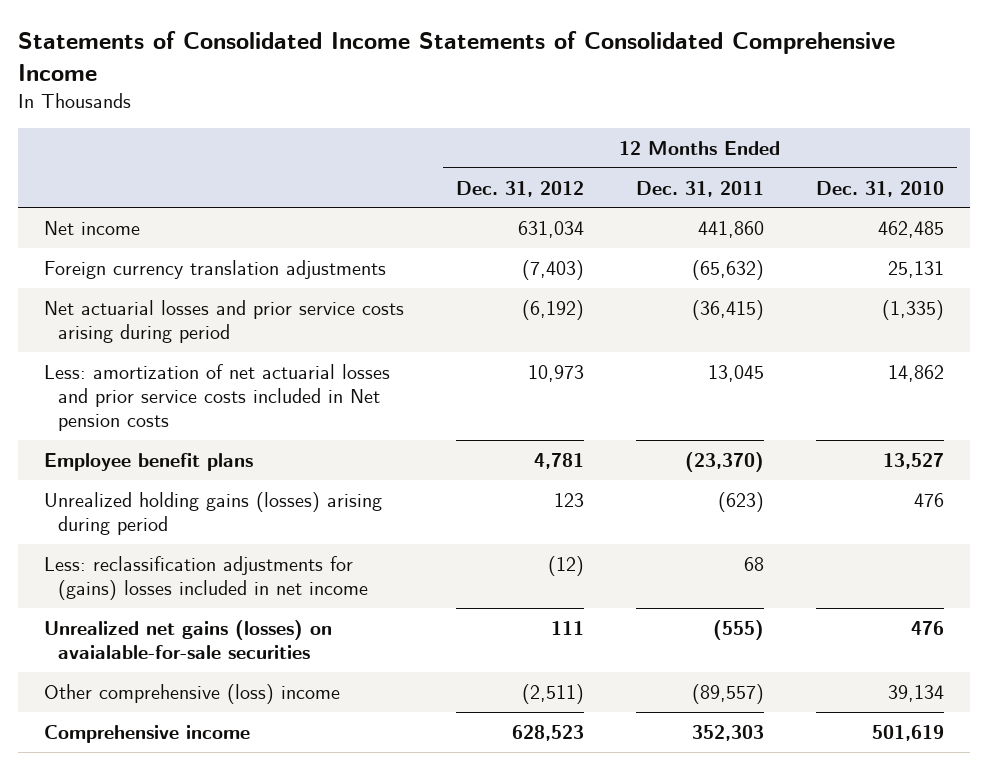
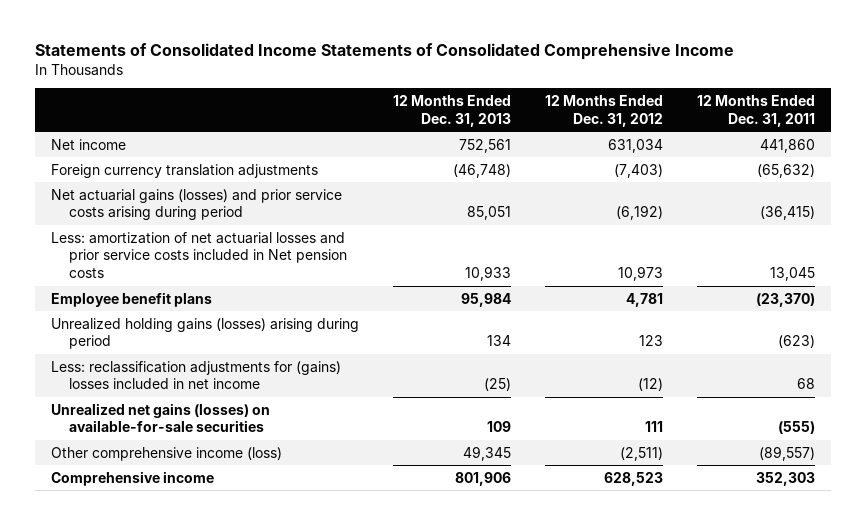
[816,180,945,197] Dec. 31, 2010 -> none
none -> [393,95,512,127] 12 Months Ended Dec. 31, 2013
[43,299,404,343] Net actuarial losses and prior service costs arising during period -> [51,188,343,221] Net actuarial gains (losses) and prior service costs arising during period
[43,619,332,659] Unrealized net gains (losses) on avaialable-for-sale securities -> [51,402,271,433] Unrealized net gains (losses) on available-for-sale securities
[43,683,340,704] Other comprehensive (loss) income -> [51,446,283,461] Other comprehensive income (loss)

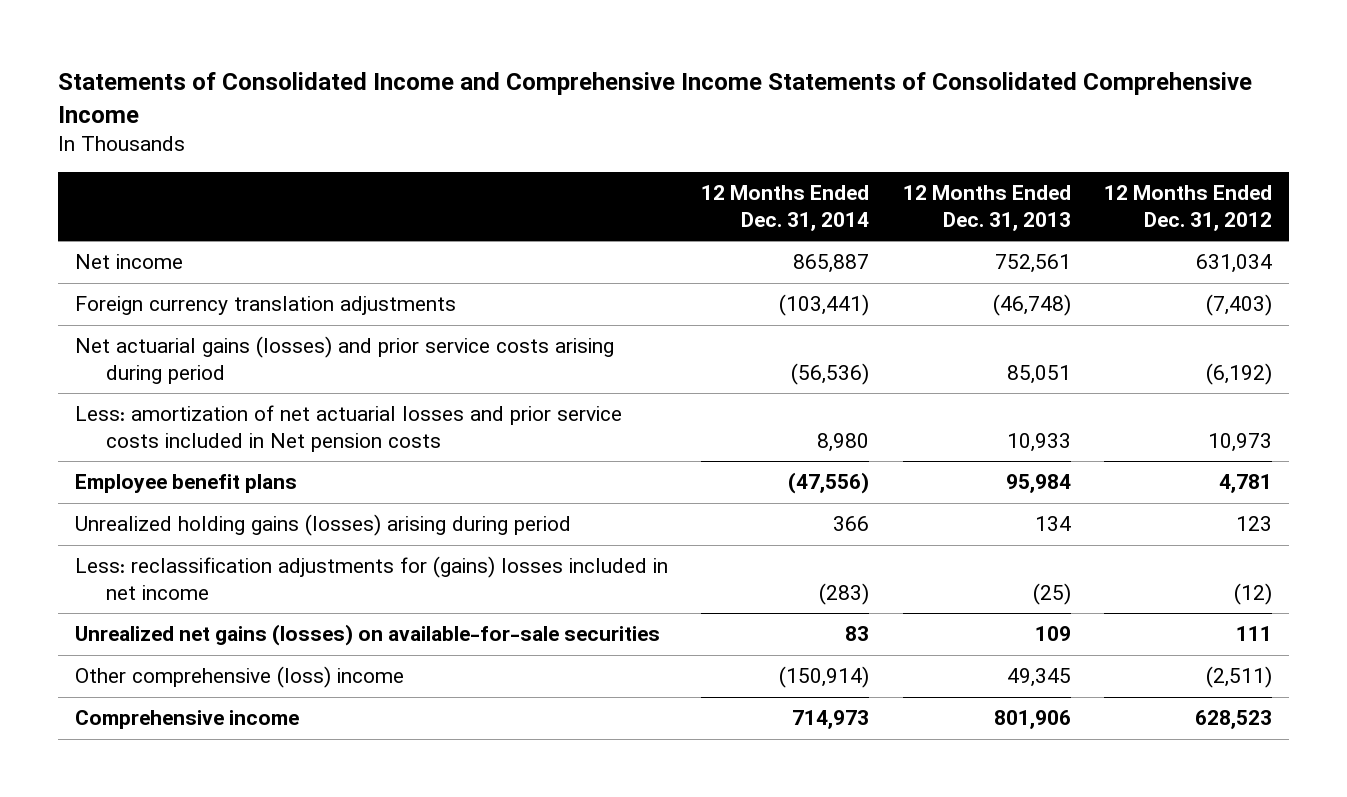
[34,43,734,61] Statements of Consolidated Income Statements of Consolidated Comprehensive Income -> [57,72,1252,123] Statements of Consolidated Income and Comprehensive Income Statements of Consolidated Comprehensive Income
[696,95,815,127] 12 Months Ended Dec. 31, 2011 -> none
none -> [701,185,870,231] 12 Months Ended Dec. 31, 2014
[51,446,283,461] Other comprehensive income (loss) -> [74,666,404,689] Other comprehensive (loss) income

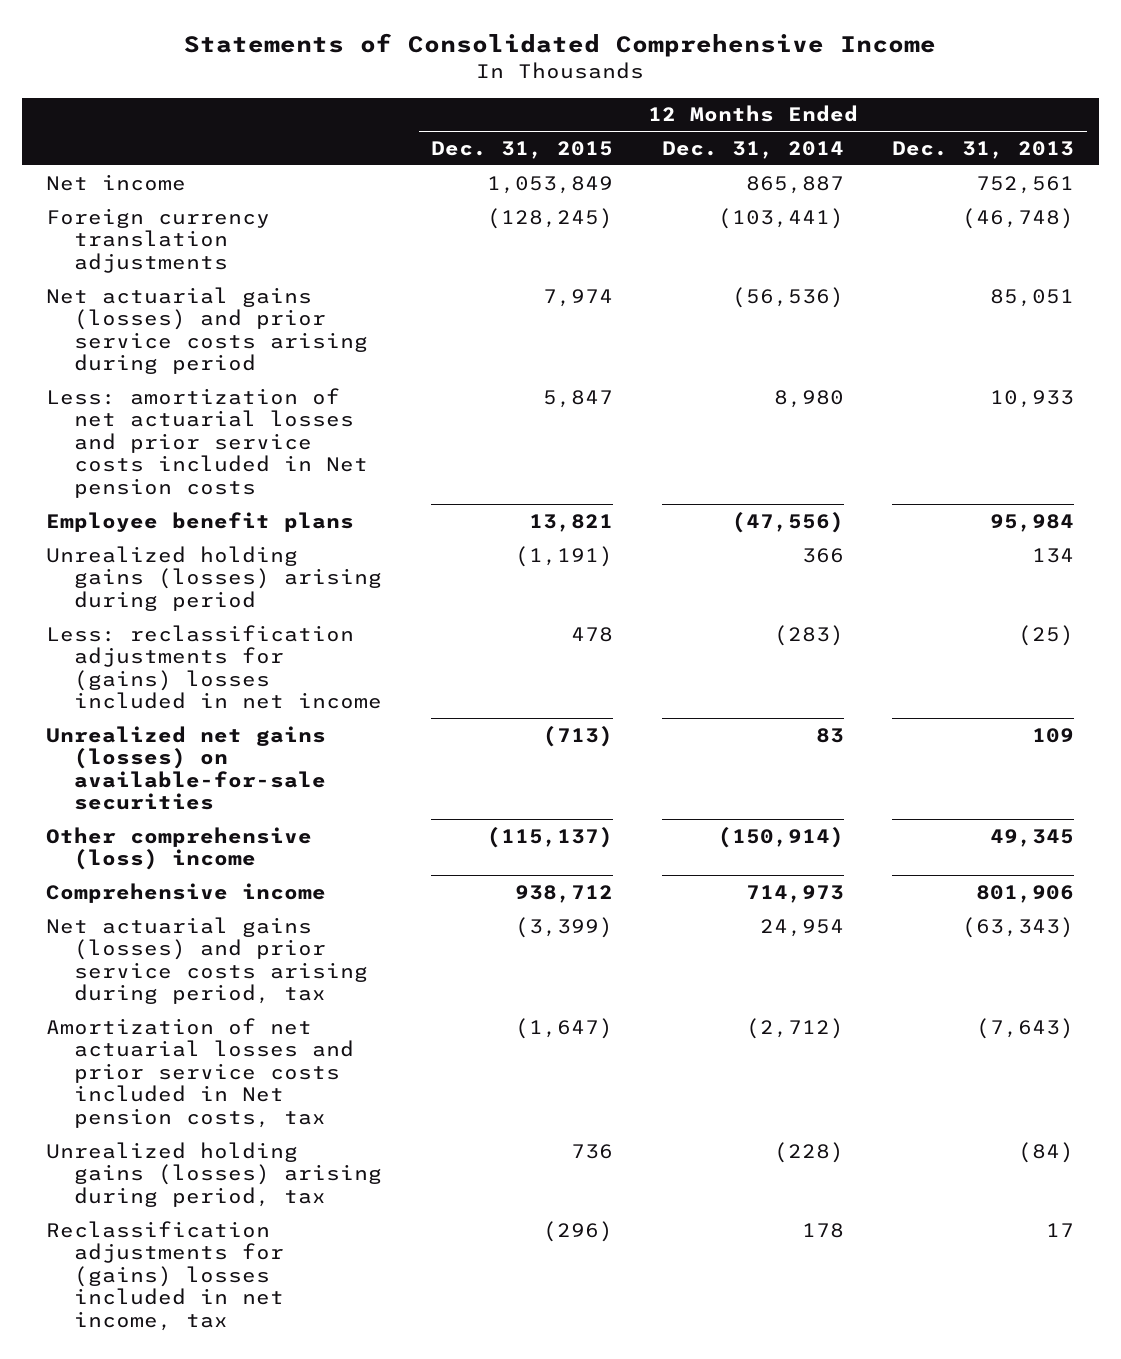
[57,72,1252,123] Statements of Consolidated Income and Comprehensive Income Statements of Consolidated Comprehensive Income -> [184,33,937,58] Statements of Consolidated Comprehensive Income
[1104,185,1273,231] 12 Months Ended Dec. 31, 2012 -> none
none -> [430,140,613,159] Dec. 31, 2015
none -> [46,916,369,1005] Net actuarial gains (losses) and prior service costs arising during period, tax
none -> [46,1017,355,1128] Amortization of net actuarial losses and prior service costs included in Net pension costs, tax
none -> [46,1141,383,1207] Unrealized holding gains (losses) arising during period, tax
none -> [46,1220,285,1331] Reclassification adjustments for (gains) losses included in net income, tax

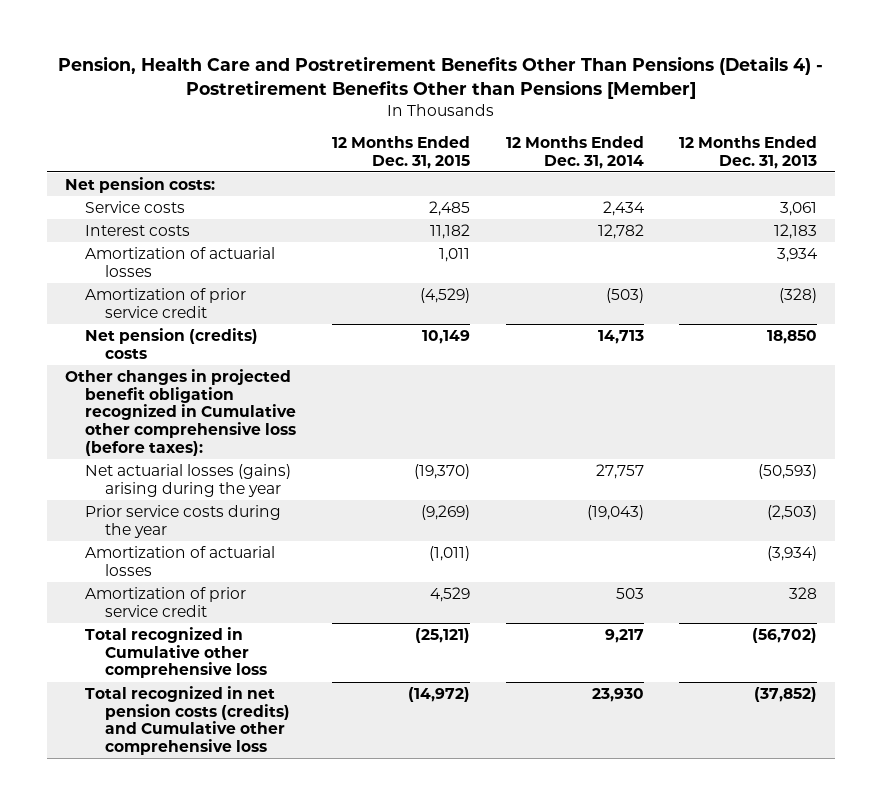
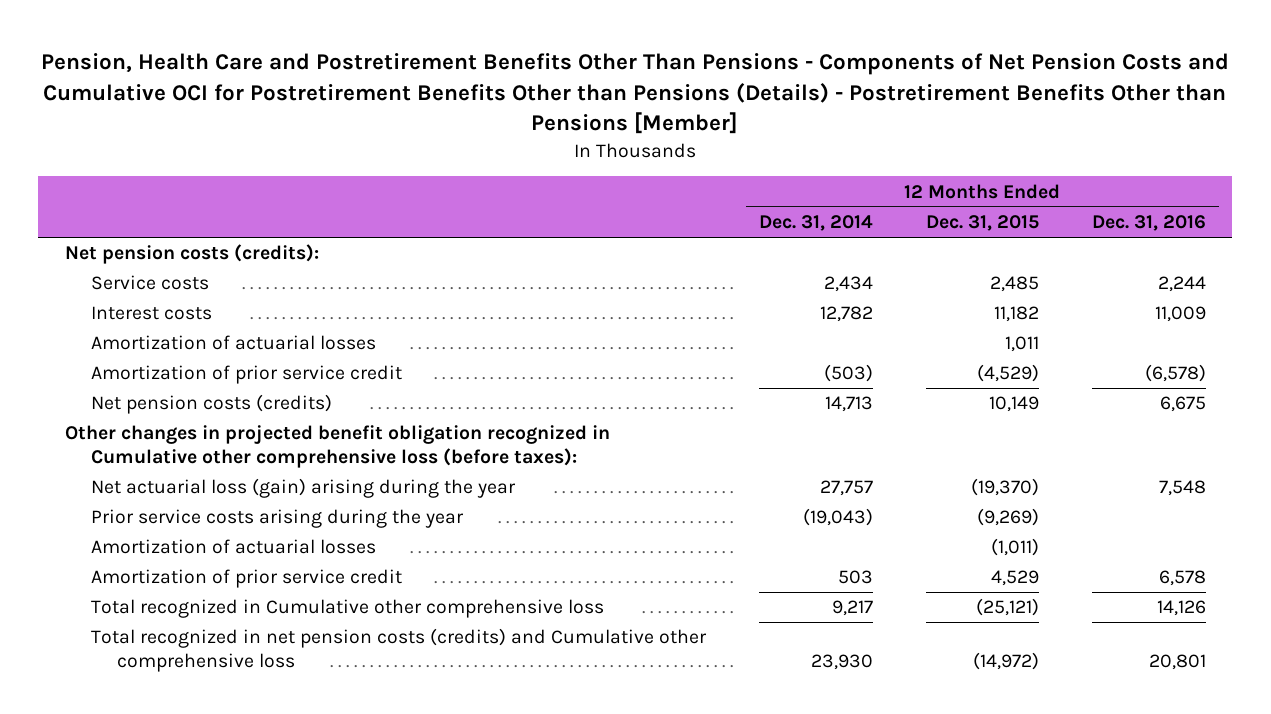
[58,55,824,99] Pension, Health Care and Postretirement Benefits Other Than Pensions (Details 4) - Postretirement Benefits Other than Pensions [Member] -> [41,52,1230,135] Pension, Health Care and Postretirement Benefits Other Than Pensions - Components of Net Pension Costs and Cumulative OCI for Postretirement Benefits Other than Pensions (Details) - Postretirement Benefits Other than Pensions [Member]
[679,135,818,169] 12 Months Ended Dec. 31, 2013 -> none
none -> [1091,215,1206,232] Dec. 31, 2016
[64,176,215,193] Net pension costs: -> [64,244,319,265] Net pension costs (credits):
[85,327,259,359] Net pension (credits) costs -> [91,394,333,415] Net pension costs (credits)
[85,463,292,497] Net actuarial losses (gains) arising during the year -> [91,478,517,499] Net actuarial loss (gain) arising during the year
[85,504,282,538] Prior service costs during the year -> [91,509,465,529] Prior service costs arising during the year

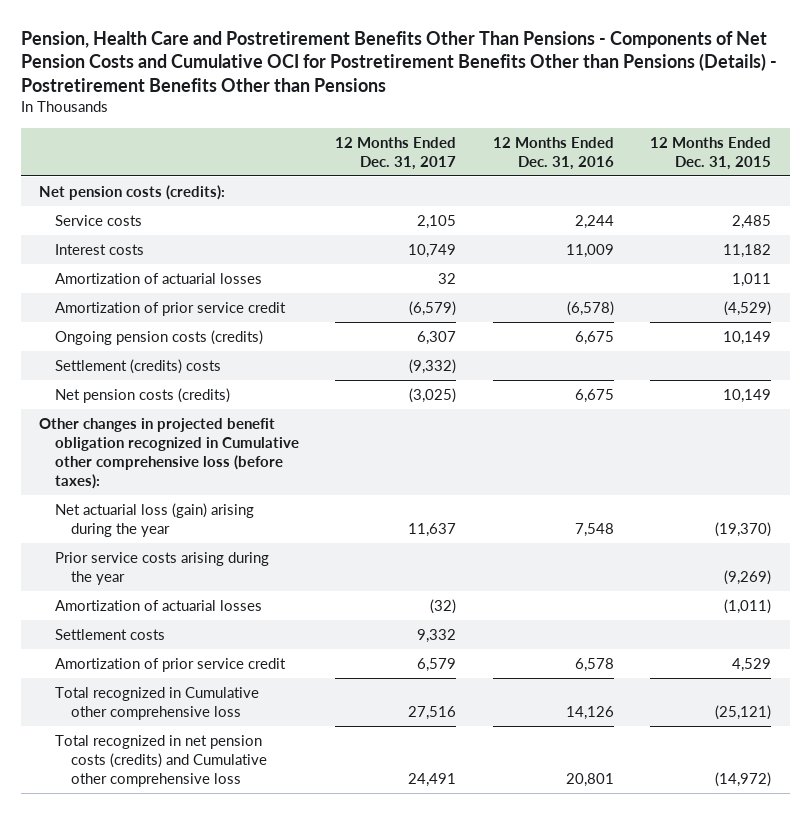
[41,52,1230,135] Pension, Health Care and Postretirement Benefits Other Than Pensions - Components of Net Pension Costs and Cumulative OCI for Postretirement Benefits Other than Pensions (Details) - Postretirement Benefits Other than Pensions [Member] -> [20,30,777,92] Pension, Health Care and Postretirement Benefits Other Than Pensions - Components of Net Pension Costs and Cumulative OCI for Postretirement Benefits Other than Pensions (Details) - Postretirement Benefits Other than Pensions
[759,215,874,232] Dec. 31, 2014 -> none
none -> [335,136,457,170] 12 Months Ended Dec. 31, 2017
none -> [54,329,263,345] Ongoing pension costs (credits)
none -> [54,358,221,374] Settlement (credits) costs
none -> [54,628,165,640] Settlement costs

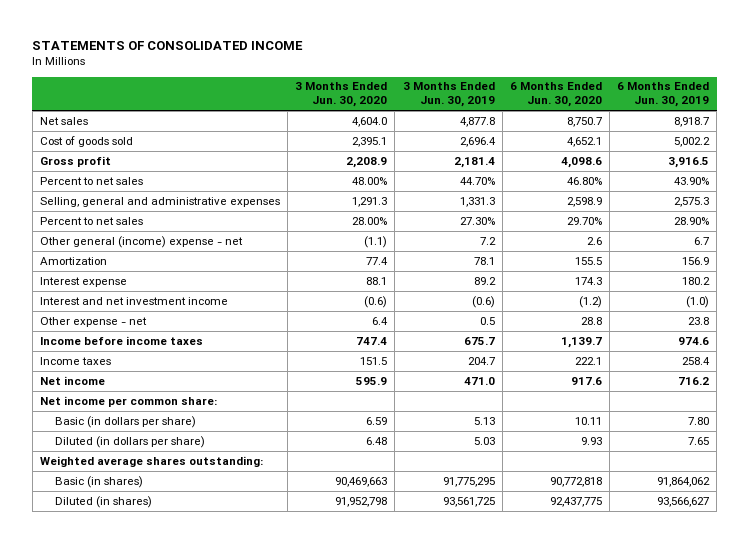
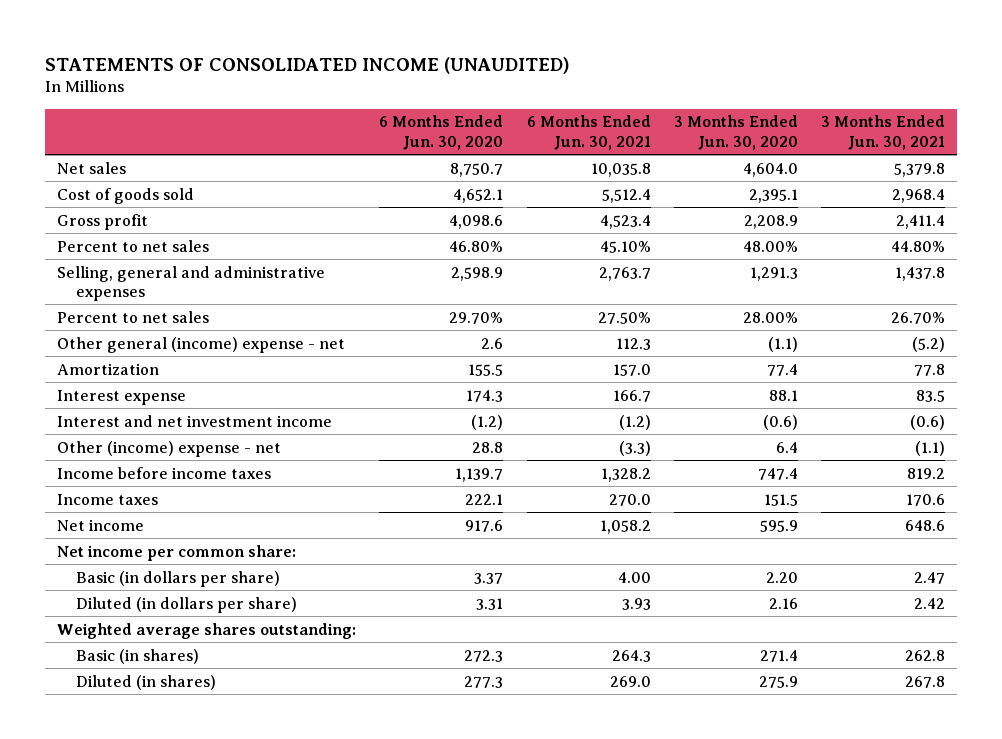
[32,40,304,50] STATEMENTS OF CONSOLIDATED INCOME -> [45,56,571,74] STATEMENTS OF CONSOLIDATED INCOME (UNAUDITED)
[402,82,495,108] 3 Months Ended Jun. 30, 2019 -> none
[617,82,710,108] 6 Months Ended Jun. 30, 2019 -> none
none -> [526,115,651,150] 6 Months Ended Jun. 30, 2021
none -> [821,115,946,150] 3 Months Ended Jun. 30, 2021
[40,316,148,327] Other expense - net -> [57,440,282,457] Other (income) expense - net
[366,416,388,425] 6.59 -> [765,571,798,583] 2.20
[574,416,602,425] 10.11 -> [474,572,504,584] 3.37
[366,436,388,445] 6.48 -> [768,597,798,609] 2.16
[580,436,602,445] 9.93 -> [476,597,504,610] 3.31
[335,476,388,487] 90,469,663 -> [759,649,798,662] 271.4
[549,476,602,487] 90,772,818 -> [464,649,504,662] 272.3
[335,496,388,507] 91,952,798 -> [758,675,798,688] 275.9
[549,496,602,507] 92,437,775 -> [464,675,504,688] 277.3

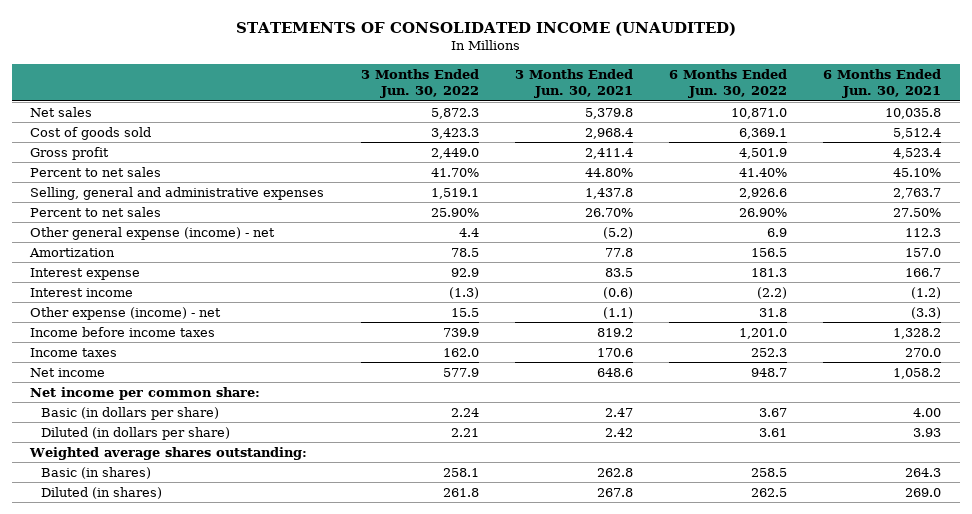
[379,115,504,150] 6 Months Ended Jun. 30, 2020 -> none
[673,115,798,150] 3 Months Ended Jun. 30, 2020 -> none
none -> [360,68,479,99] 3 Months Ended Jun. 30, 2022
none -> [669,68,788,99] 6 Months Ended Jun. 30, 2022
[57,336,346,353] Other general (income) expense - net -> [30,227,276,241] Other general expense (income) - net
[57,414,333,427] Interest and net investment income -> [30,288,134,298] Interest income
[57,440,282,457] Other (income) expense - net -> [30,307,222,321] Other expense (income) - net

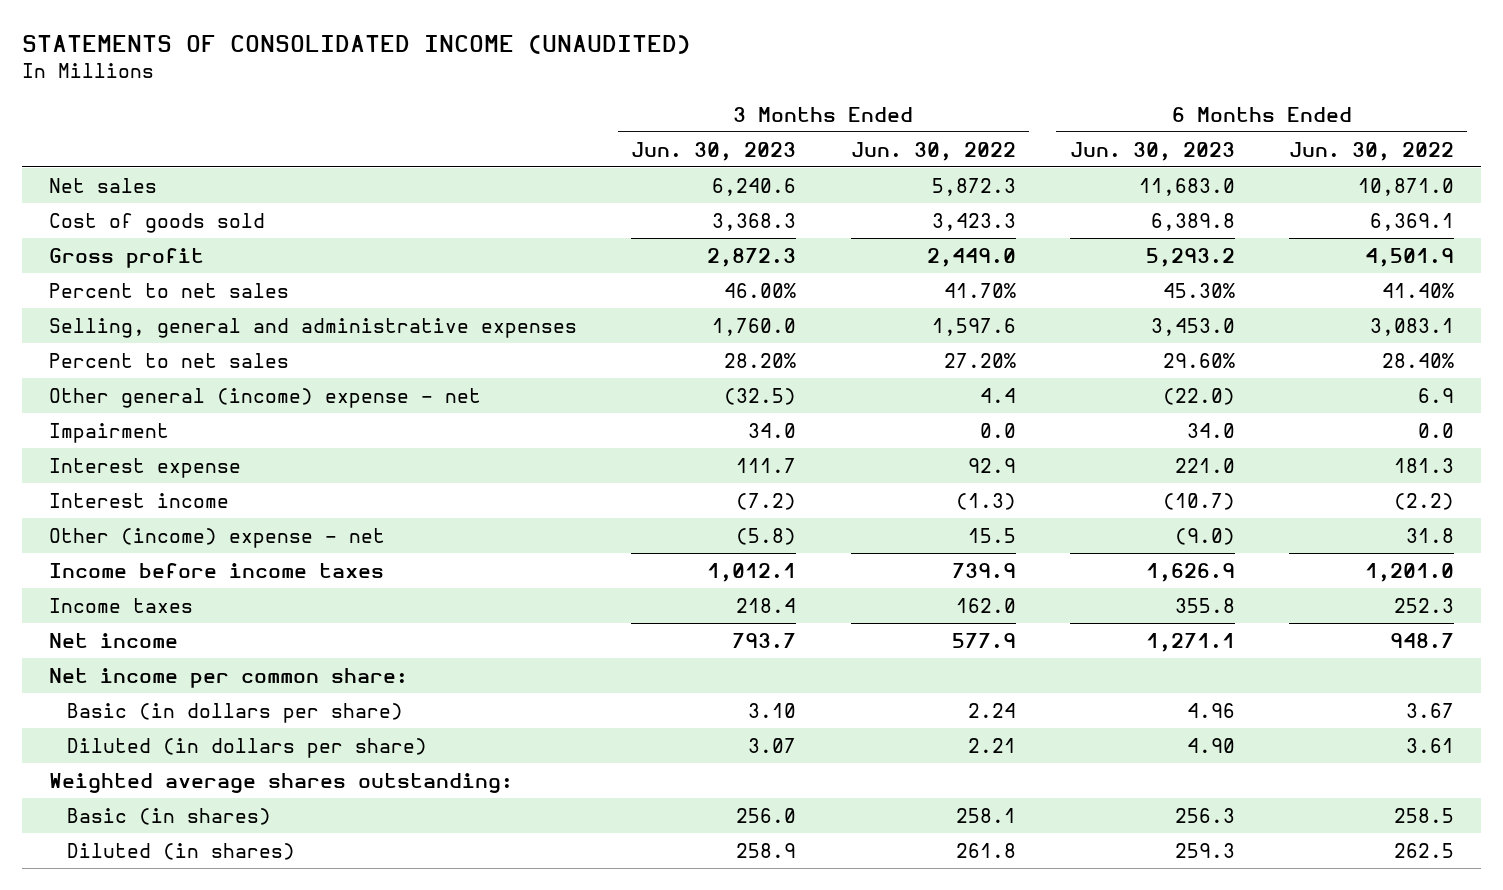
[514,68,633,99] 3 Months Ended Jun. 30, 2021 -> none
[823,68,942,99] 6 Months Ended Jun. 30, 2021 -> none
none -> [631,141,797,161] Jun. 30, 2023
none -> [1069,141,1235,161] Jun. 30, 2023
[29,248,116,258] Amortization -> none
[430,188,479,200] 1,519.1 -> [931,317,1016,336] 1,597.6
[739,188,788,200] 2,926.6 -> [1369,317,1454,336] 3,083.1
[430,208,479,218] 25.90% -> [943,352,1016,368] 27.20%
[739,208,788,218] 26.90% -> [1381,352,1454,368] 28.40%
[30,227,276,241] Other general expense (income) - net -> [49,387,482,408] Other general (income) expense - net
none -> [49,422,170,443] Impairment
[30,307,222,321] Other expense (income) - net -> [49,527,386,548] Other (income) expense - net

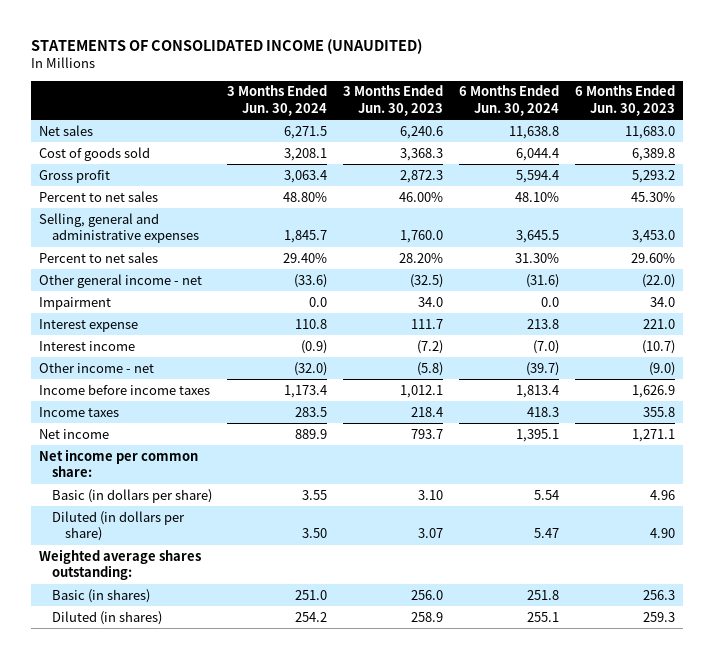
[850,141,1016,161] Jun. 30, 2022 -> none
[1288,141,1454,161] Jun. 30, 2022 -> none
none -> [227,85,328,116] 3 Months Ended Jun. 30, 2024
none -> [458,85,559,116] 6 Months Ended Jun. 30, 2024
[49,387,482,408] Other general (income) expense - net -> [38,273,202,288] Other general income - net
[49,527,386,548] Other (income) expense - net -> [38,361,154,373] Other income - net

